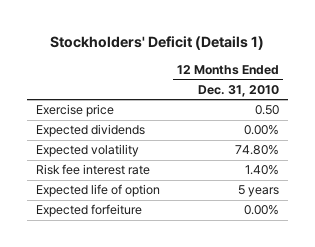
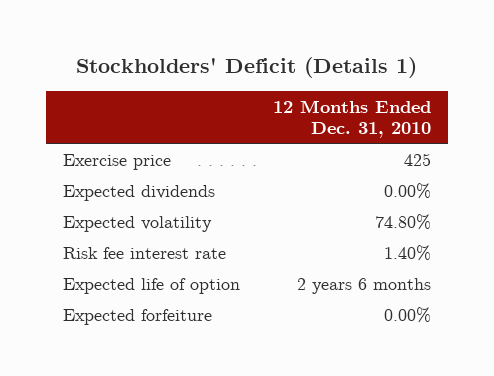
[254,105,279,116] 0.50 -> [404,152,432,166] 425
[237,185,279,198] 5 years -> [297,277,432,294] 2 years 6 months

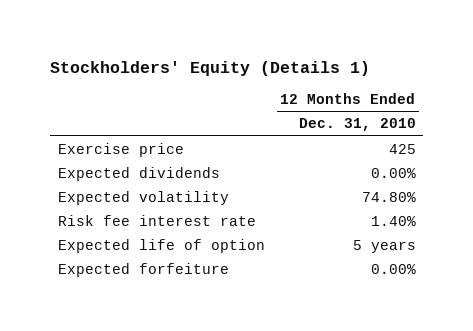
[76,57,418,79] Stockholders' Deficit (Details 1) -> [50,60,371,76] Stockholders' Equity (Details 1)
[297,277,432,294] 2 years 6 months -> [352,239,416,253] 5 years

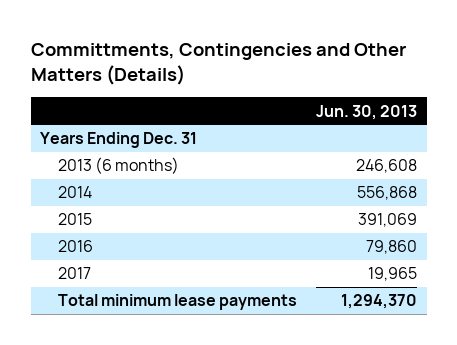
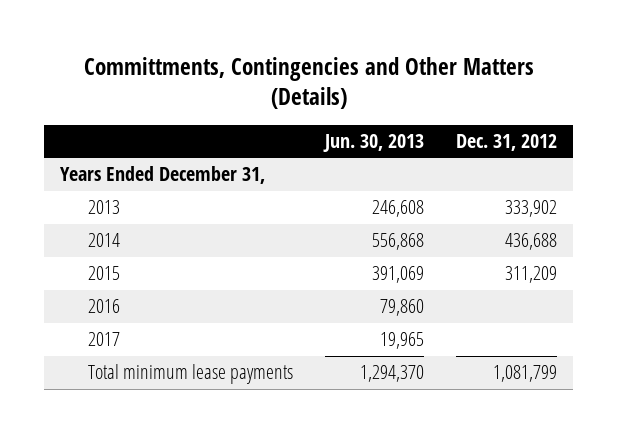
none -> [455,134,557,152] Dec. 31, 2012
[40,132,198,149] Years Ending Dec. 31 -> [60,166,266,185] Years Ended December 31,
[57,157,179,175] 2013 (6 months) -> [87,200,120,215] 2013

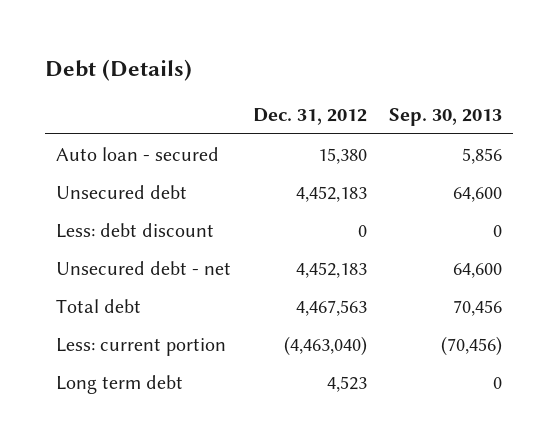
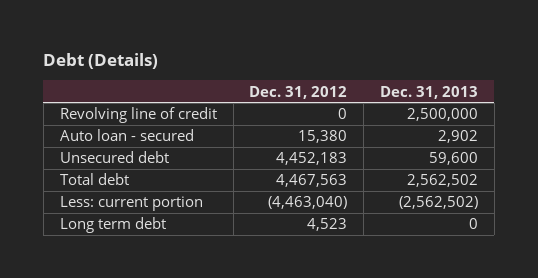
[389,108,503,127] Sep. 30, 2013 -> none
none -> [380,85,479,99] Dec. 31, 2013
none -> [59,107,217,124] Revolving line of credit
[55,222,214,238] Less: debt discount -> none
[55,260,231,275] Unsecured debt - net -> none

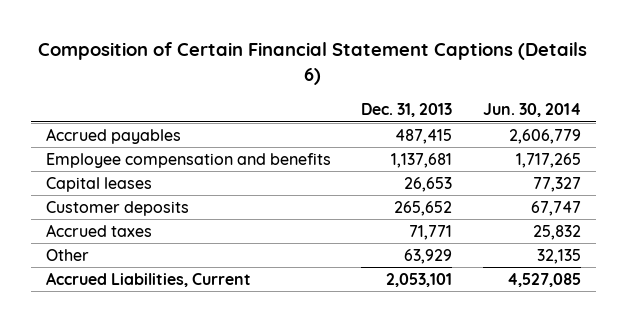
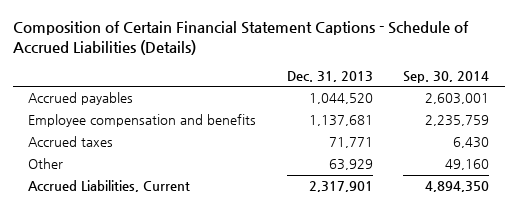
[38,42,588,86] Composition of Certain Financial Statement Captions (Details 6) -> [12,21,469,55] Composition of Certain Financial Statement Captions - Schedule of Accrued Liabilities (Details)
[482,103,581,118] Jun. 30, 2014 -> none
none -> [403,70,490,83] Sep. 30, 2014
[395,128,453,144] 487,415 -> [308,93,373,105] 1,044,520
[46,176,153,192] Capital leases -> none
[46,200,190,216] Customer deposits -> none
[386,272,453,287] 2,053,101 -> [308,181,373,193] 2,317,901

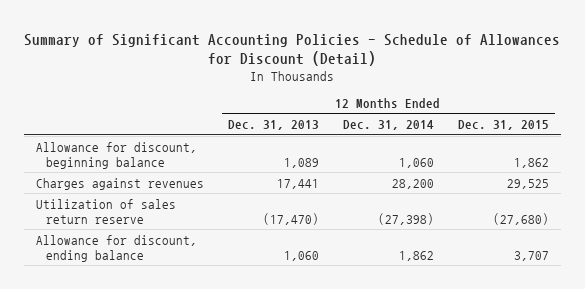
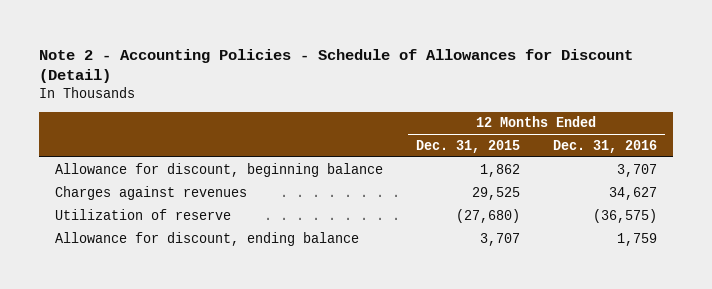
[24,33,561,67] Summary of Significant Accounting Policies - Schedule of Allowances for Discount (Detail) -> [38,48,633,84] Note 2 - Accounting Policies - Schedule of Allowances for Discount (Detail)
[227,120,319,131] Dec. 31, 2013 -> none
[342,120,434,131] Dec. 31, 2014 -> none
none -> [552,139,657,153] Dec. 31, 2016
[35,198,176,224] Utilization of sales return reserve -> [55,208,232,220] Utilization of reserve

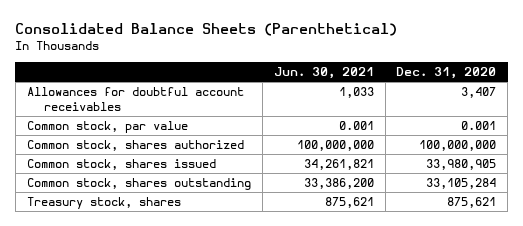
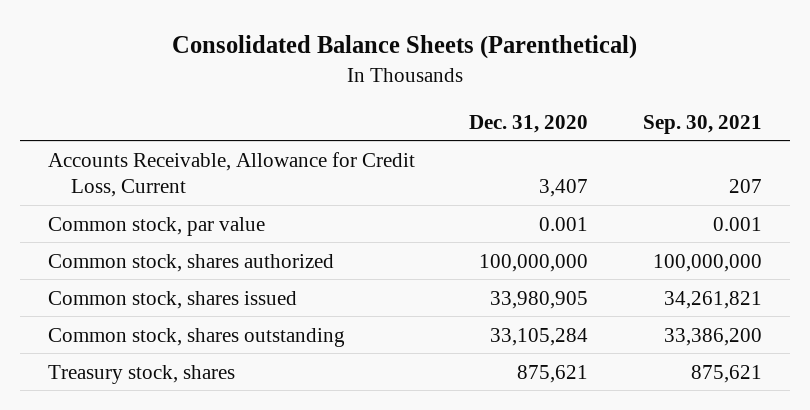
[273,66,374,79] Jun. 30, 2021 -> none
none -> [643,114,763,134] Sep. 30, 2021
[26,87,244,111] Allowances for doubtful account receivables -> [47,151,415,198] Accounts Receivable, Allowance for Credit Loss, Current

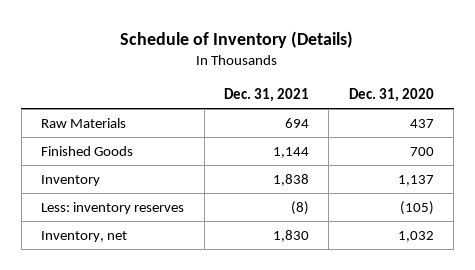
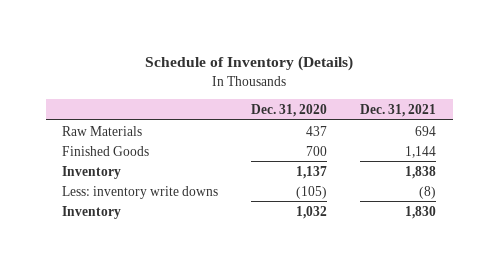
[41,201,185,214] Less: inventory reserves -> [62,185,219,199] Less: inventory write downs
[41,230,128,242] Inventory, net -> [62,205,122,219] Inventory

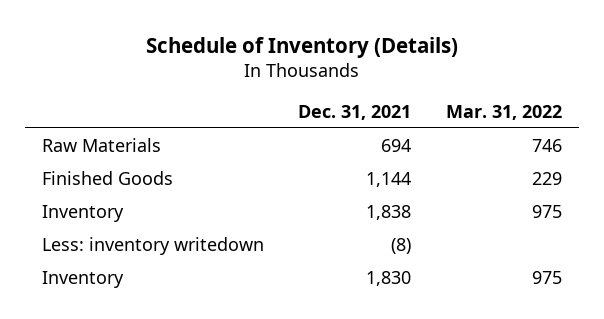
[251,103,328,117] Dec. 31, 2020 -> none
none -> [445,105,562,121] Mar. 31, 2022
[62,185,219,199] Less: inventory write downs -> [42,236,265,255] Less: inventory writedown

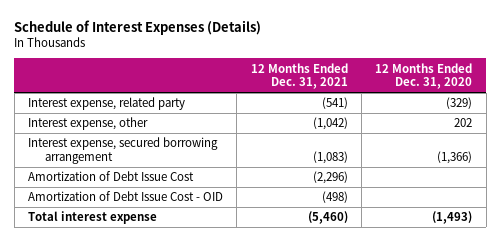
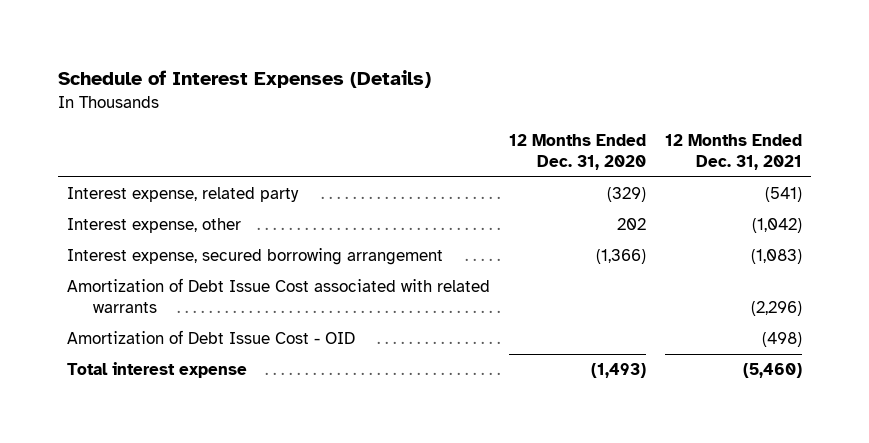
[27,171,194,182] Amortization of Debt Issue Cost -> [67,278,491,314] Amortization of Debt Issue Cost associated with related warrants

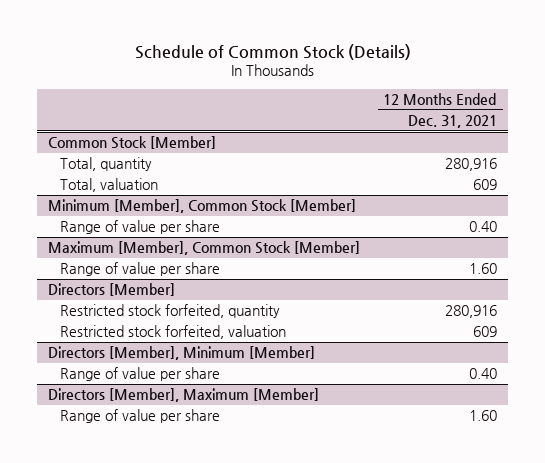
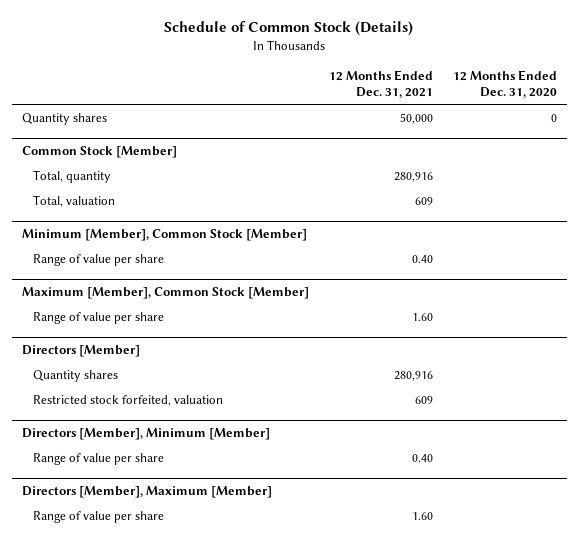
none -> [452,69,557,98] 12 Months Ended Dec. 31, 2020
none -> [21,112,107,125] Quantity shares
[60,304,281,319] Restricted stock forfeited, quantity -> [32,369,118,382] Quantity shares

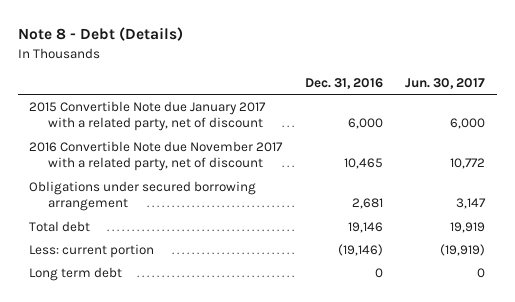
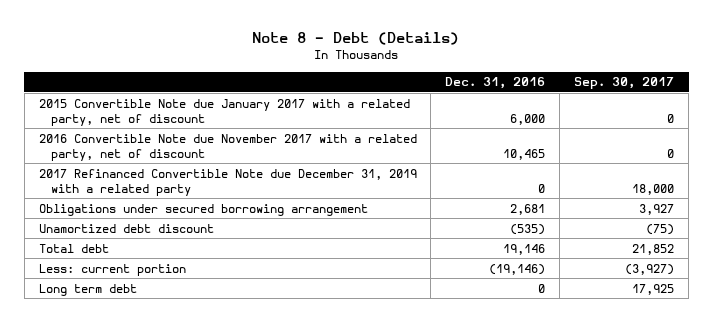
[405,77,486,89] Jun. 30, 2017 -> none
none -> [574,77,675,90] Sep. 30, 2017
none -> [38,168,417,196] 2017 Refinanced Convertible Note due December 31, 2019 with a related party
none -> [38,223,214,233] Unamortized debt discount

